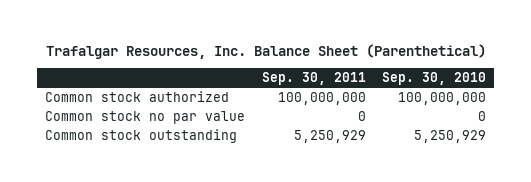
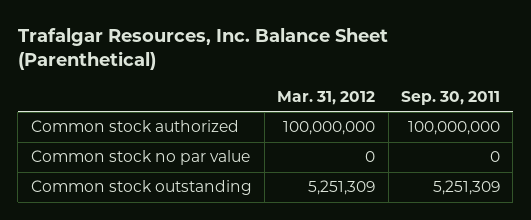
[382,72,487,86] Sep. 30, 2010 -> none
none -> [277,91,376,106] Mar. 31, 2012
[293,129,366,143] 5,250,929 -> [432,180,500,196] 5,251,309

